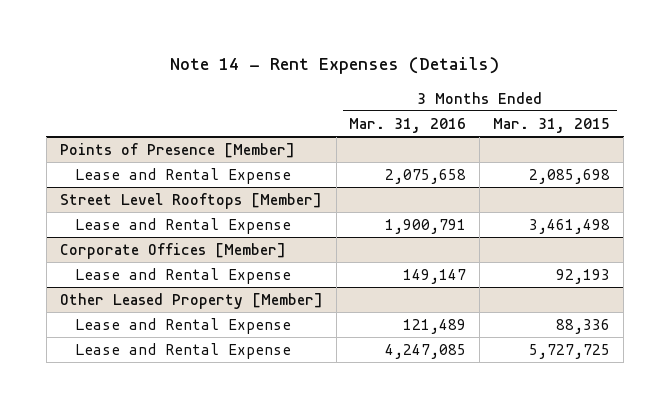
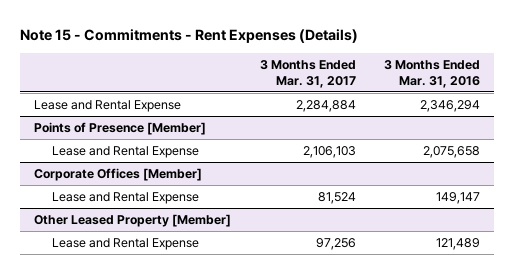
[169,57,499,75] Note 14 - Rent Expenses (Details) -> [20,28,359,43] Note 15 - Commitments - Rent Expenses (Details)
[493,117,611,133] Mar. 31, 2015 -> none
none -> [259,59,356,88] 3 Months Ended Mar. 31, 2017
none -> [34,100,182,113] Lease and Rental Expense
[59,192,322,209] Street Level Rooftops [Member] -> none
[75,217,292,234] Lease and Rental Expense -> none
[75,342,292,359] Lease and Rental Expense -> none

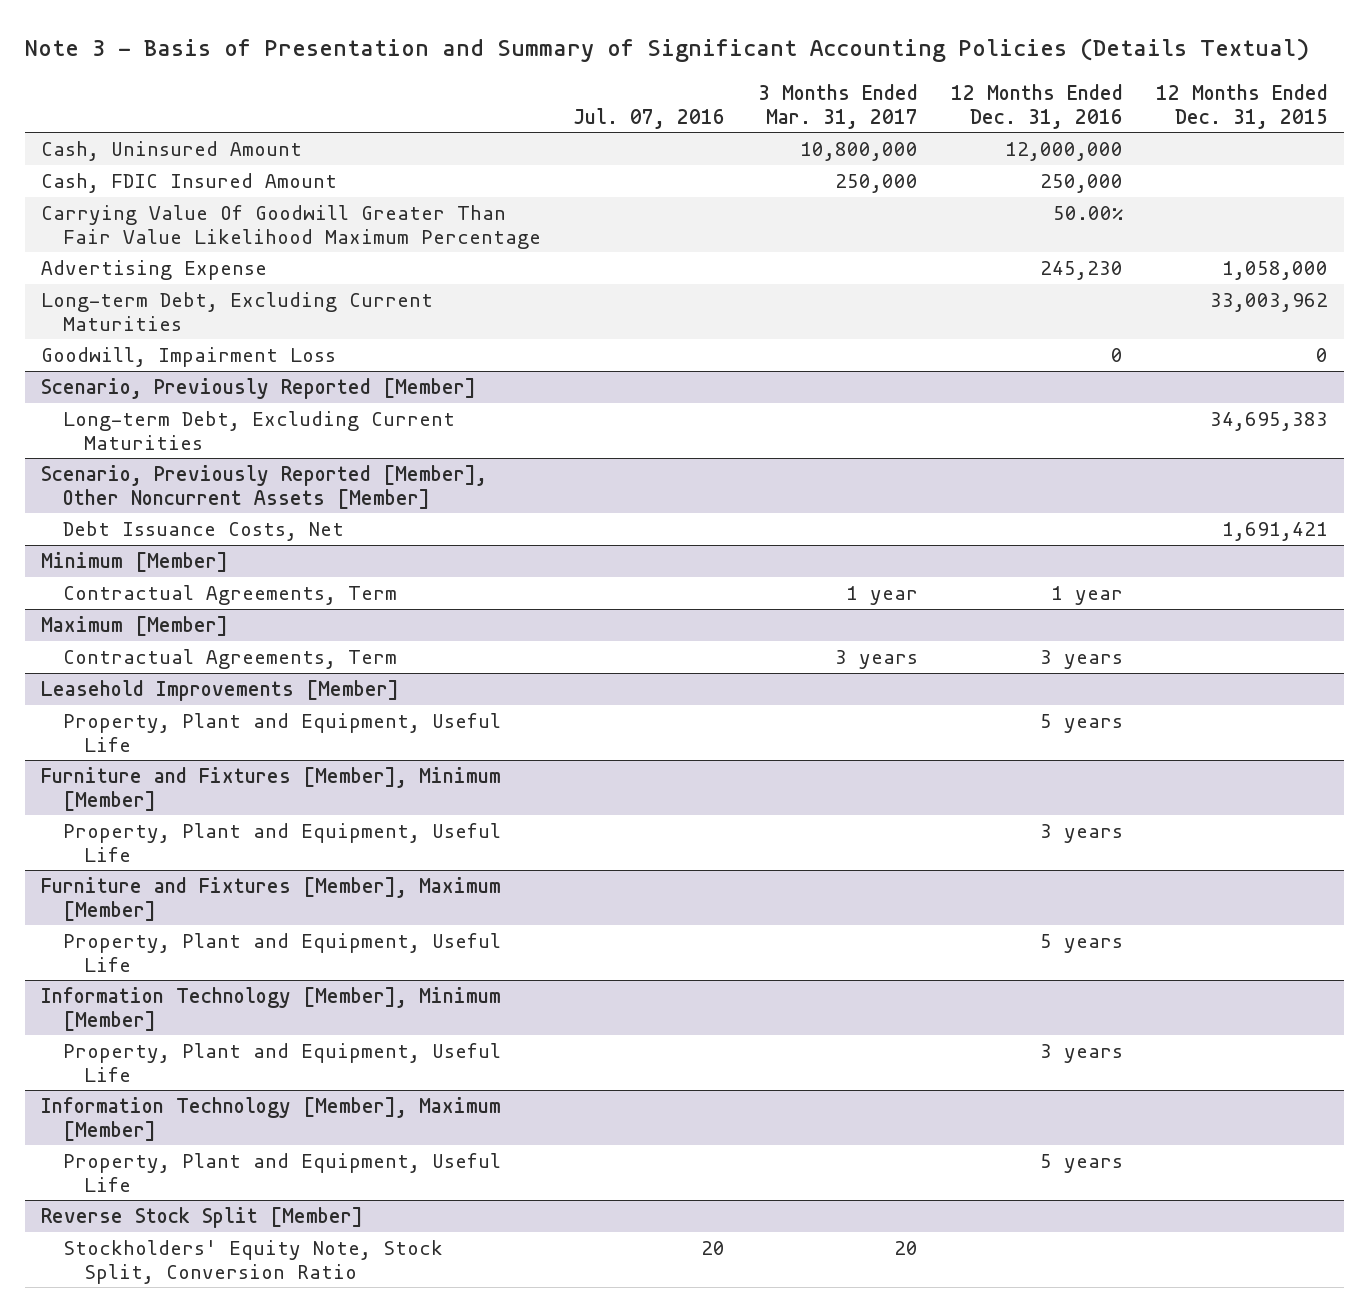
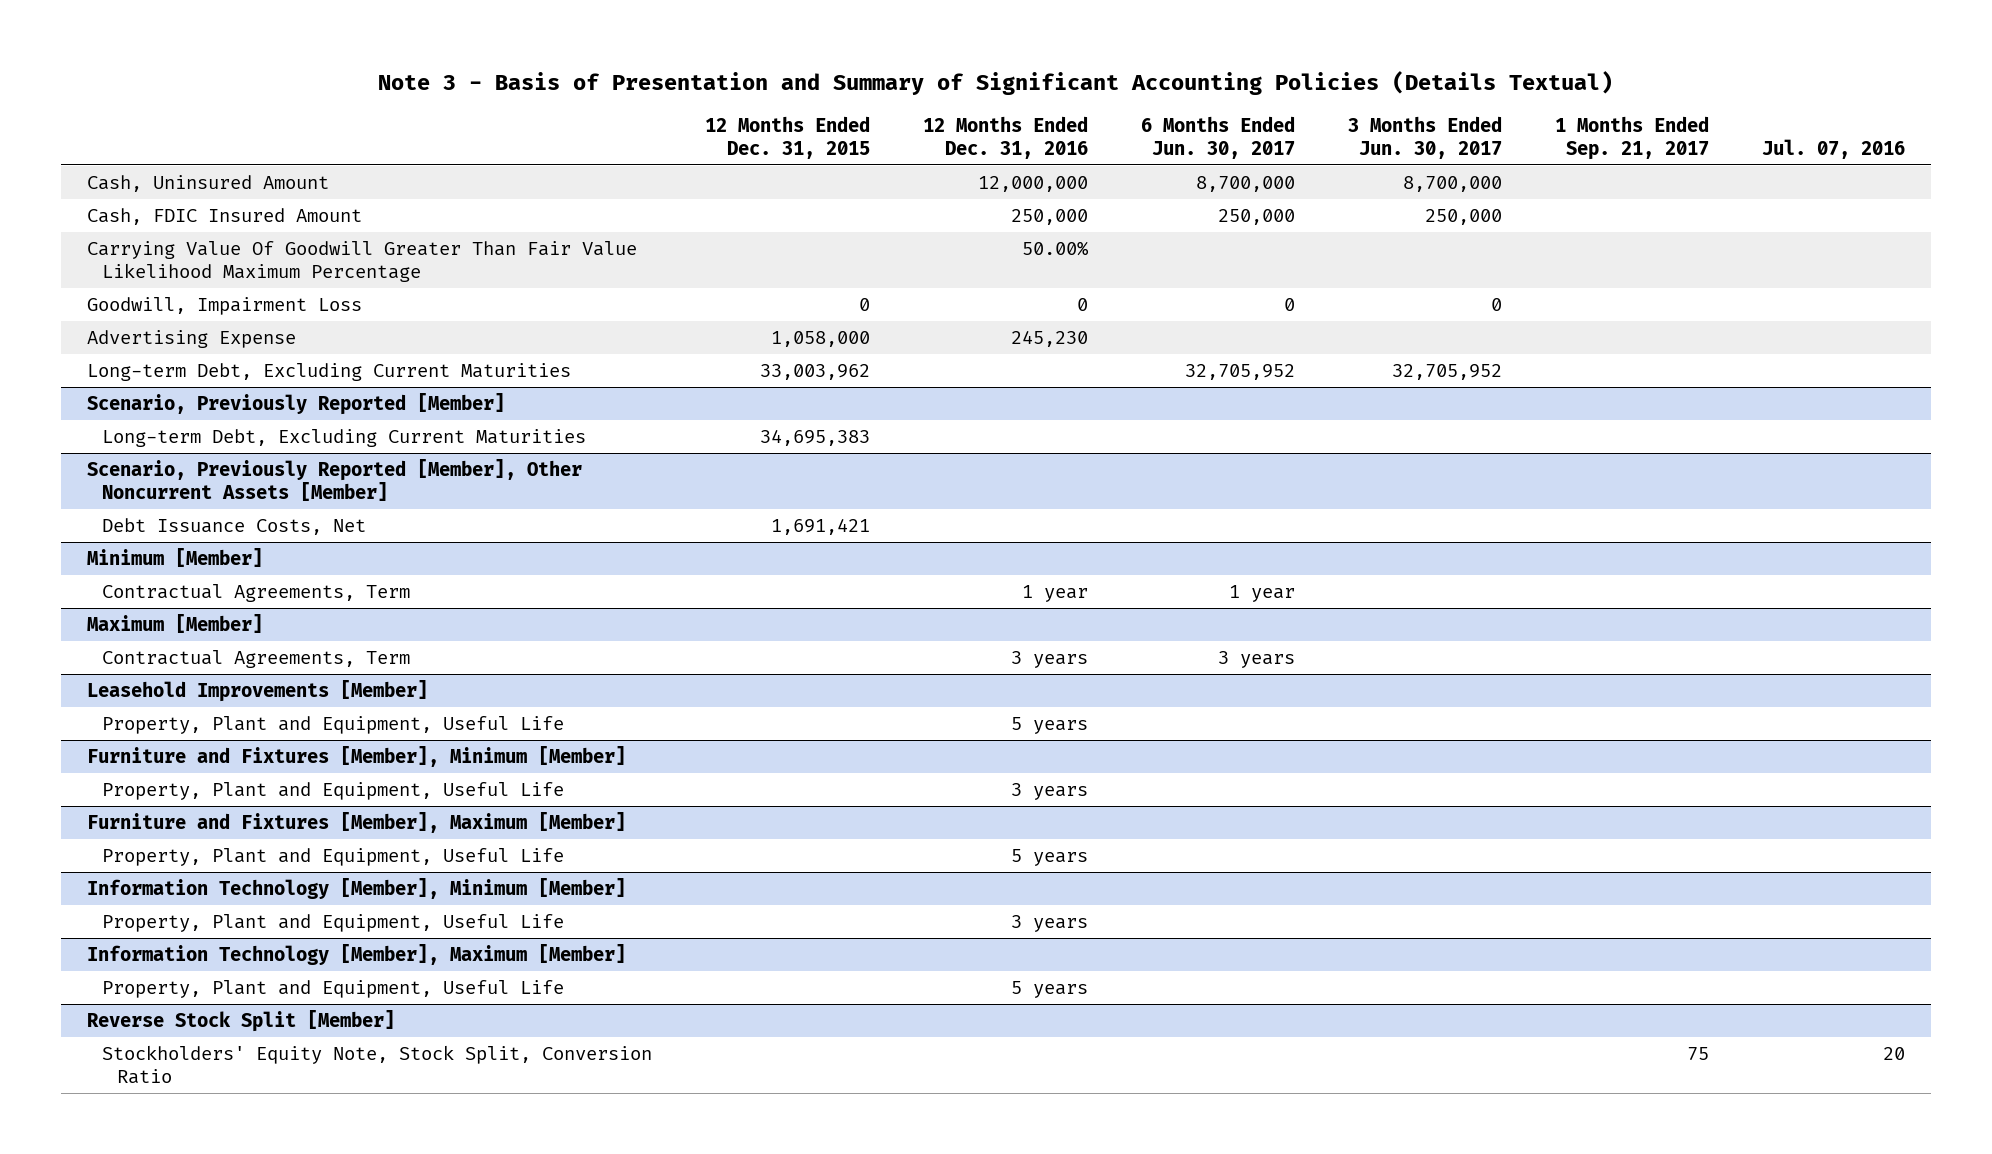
[758,83,919,129] 3 Months Ended Mar. 31, 2017 -> none
none -> [1141,115,1296,159] 6 Months Ended Jun. 30, 2017
none -> [1348,115,1503,159] 3 Months Ended Jun. 30, 2017
none -> [1555,115,1710,160] 1 Months Ended Sep. 21, 2017
[41,346,337,367] Goodwill, Impairment Loss -> [87,297,363,316] Goodwill, Impairment Loss

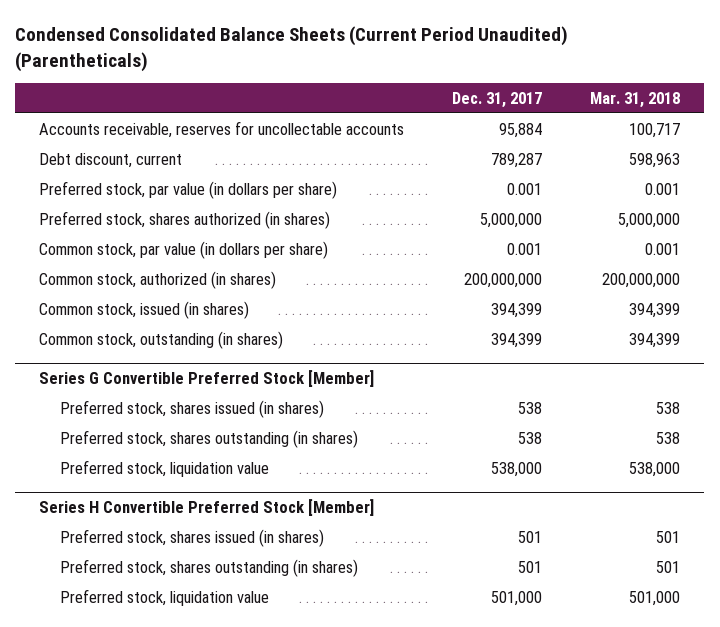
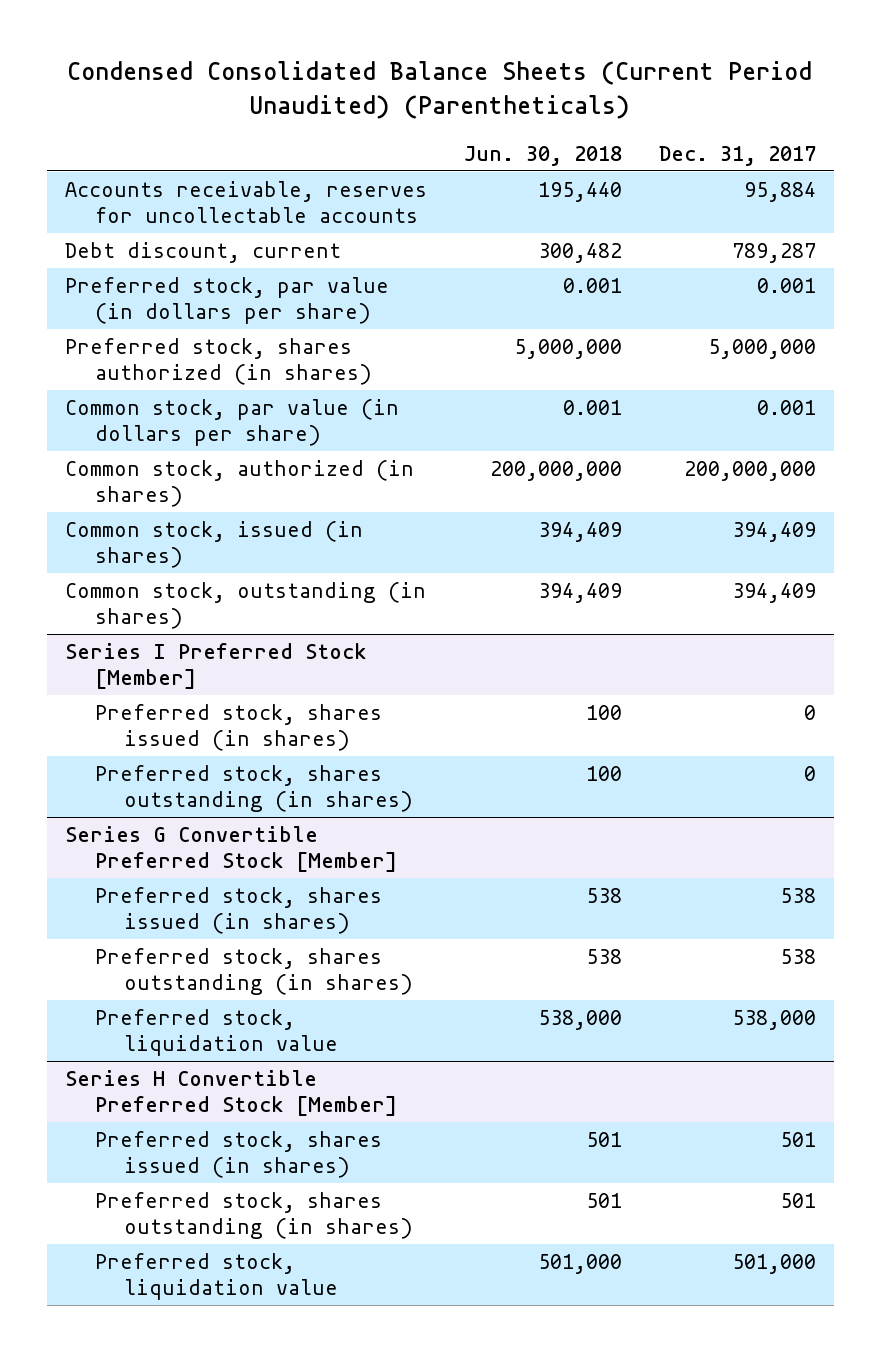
[590,92,681,109] Mar. 31, 2018 -> none
none -> [463,145,622,166] Jun. 30, 2018
[491,302,543,318] 394,399 -> [731,522,816,543] 394,409
[491,332,543,348] 394,399 -> [731,583,816,604] 394,409
none -> [64,643,367,689] Series I Preferred Stock [Member]
none -> [94,704,382,751] Preferred stock, shares issued (in shares)
none -> [94,765,414,812] Preferred stock, shares outstanding (in shares)

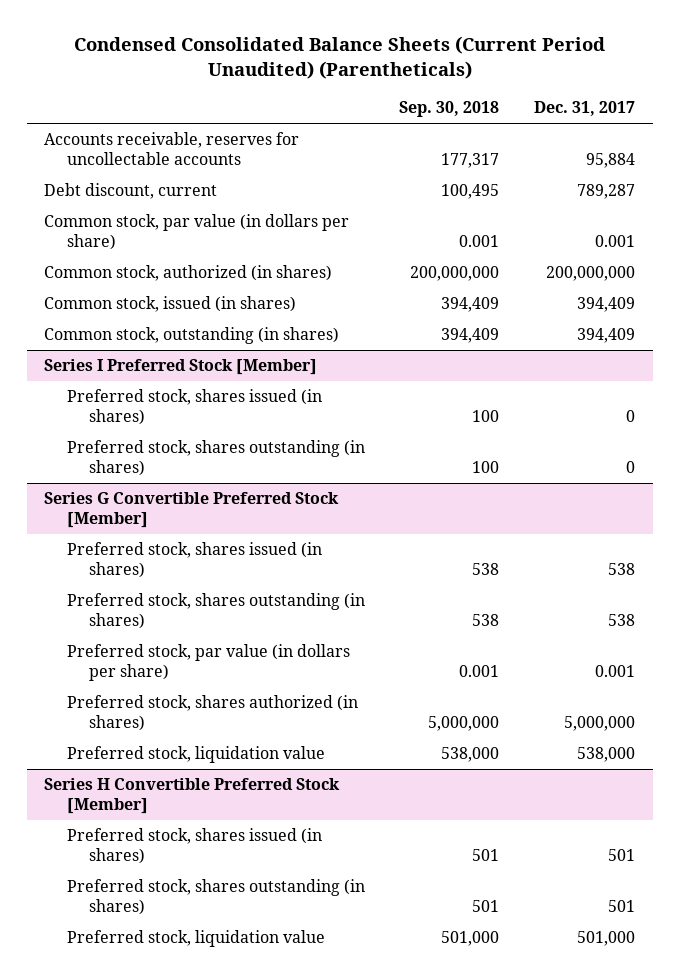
[463,145,622,166] Jun. 30, 2018 -> none
none -> [399,101,500,118] Sep. 30, 2018
[64,277,389,324] Preferred stock, par value (in dollars per share) -> none
[64,338,372,385] Preferred stock, shares authorized (in shares) -> none
none -> [66,644,350,682] Preferred stock, par value (in dollars per share)
none -> [66,695,358,732] Preferred stock, shares authorized (in shares)

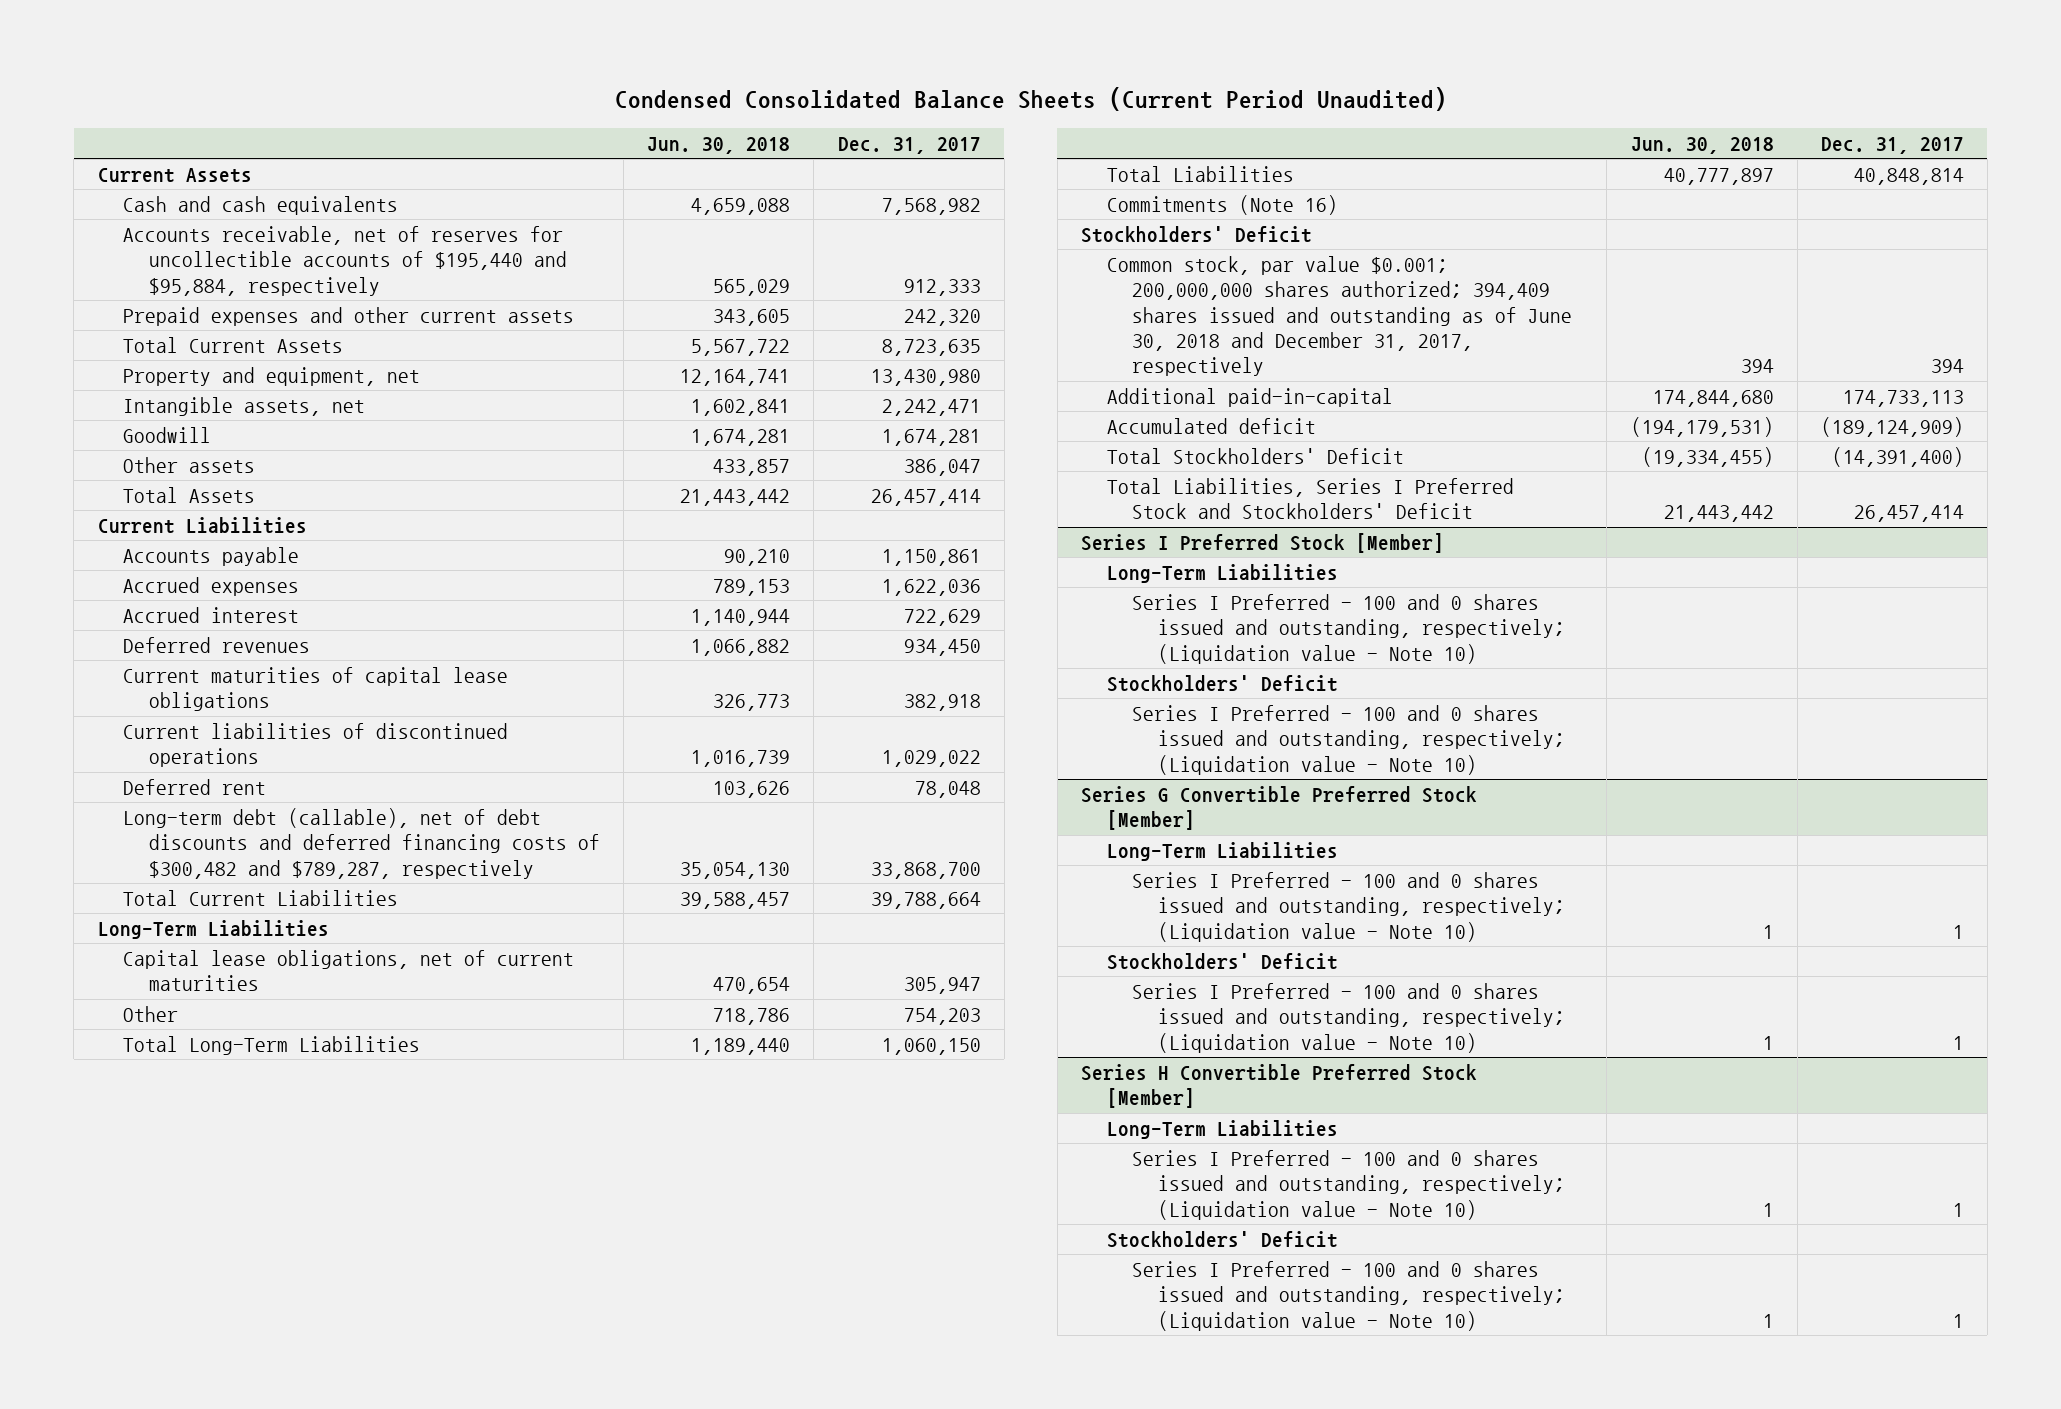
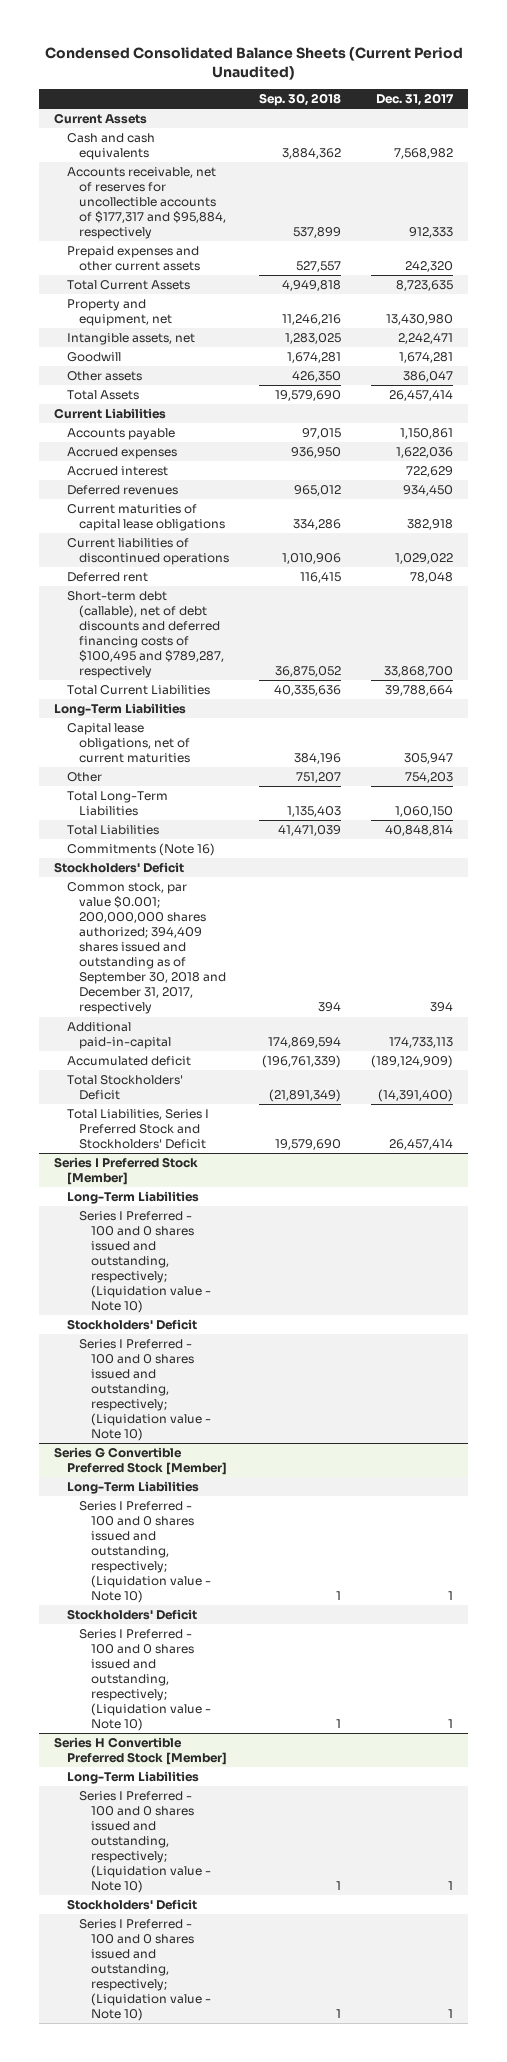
[647,136,791,154] Jun. 30, 2018 -> none
none -> [259,92,342,106] Sep. 30, 2018
[123,225,568,296] Accounts receivable, net of reserves for uncollectible accounts of $195,440 and $95,884, respectively -> [66,167,226,240] Accounts receivable, net of reserves for uncollectible accounts of $177,317 and $95,884, respectively
[123,807,601,879] Long-term debt (callable), net of debt discounts and deferred financing costs of $300,482 and $789,287, respectively -> [66,591,224,679] Short-term debt (callable), net of debt discounts and deferred financing costs of $100,495 and $789,287, respectively
[1106,255,1573,377] Common stock, par value $0.001; 200,000,000 shares authorized; 394,409 shares issued and outstanding as of June 30, 2018 and December 31, 2017, respectively -> [66,882,226,1015] Common stock, par value $0.001; 200,000,000 shares authorized; 394,409 shares issued and outstanding as of September 30, 2018 and December 31, 2017, respectively

